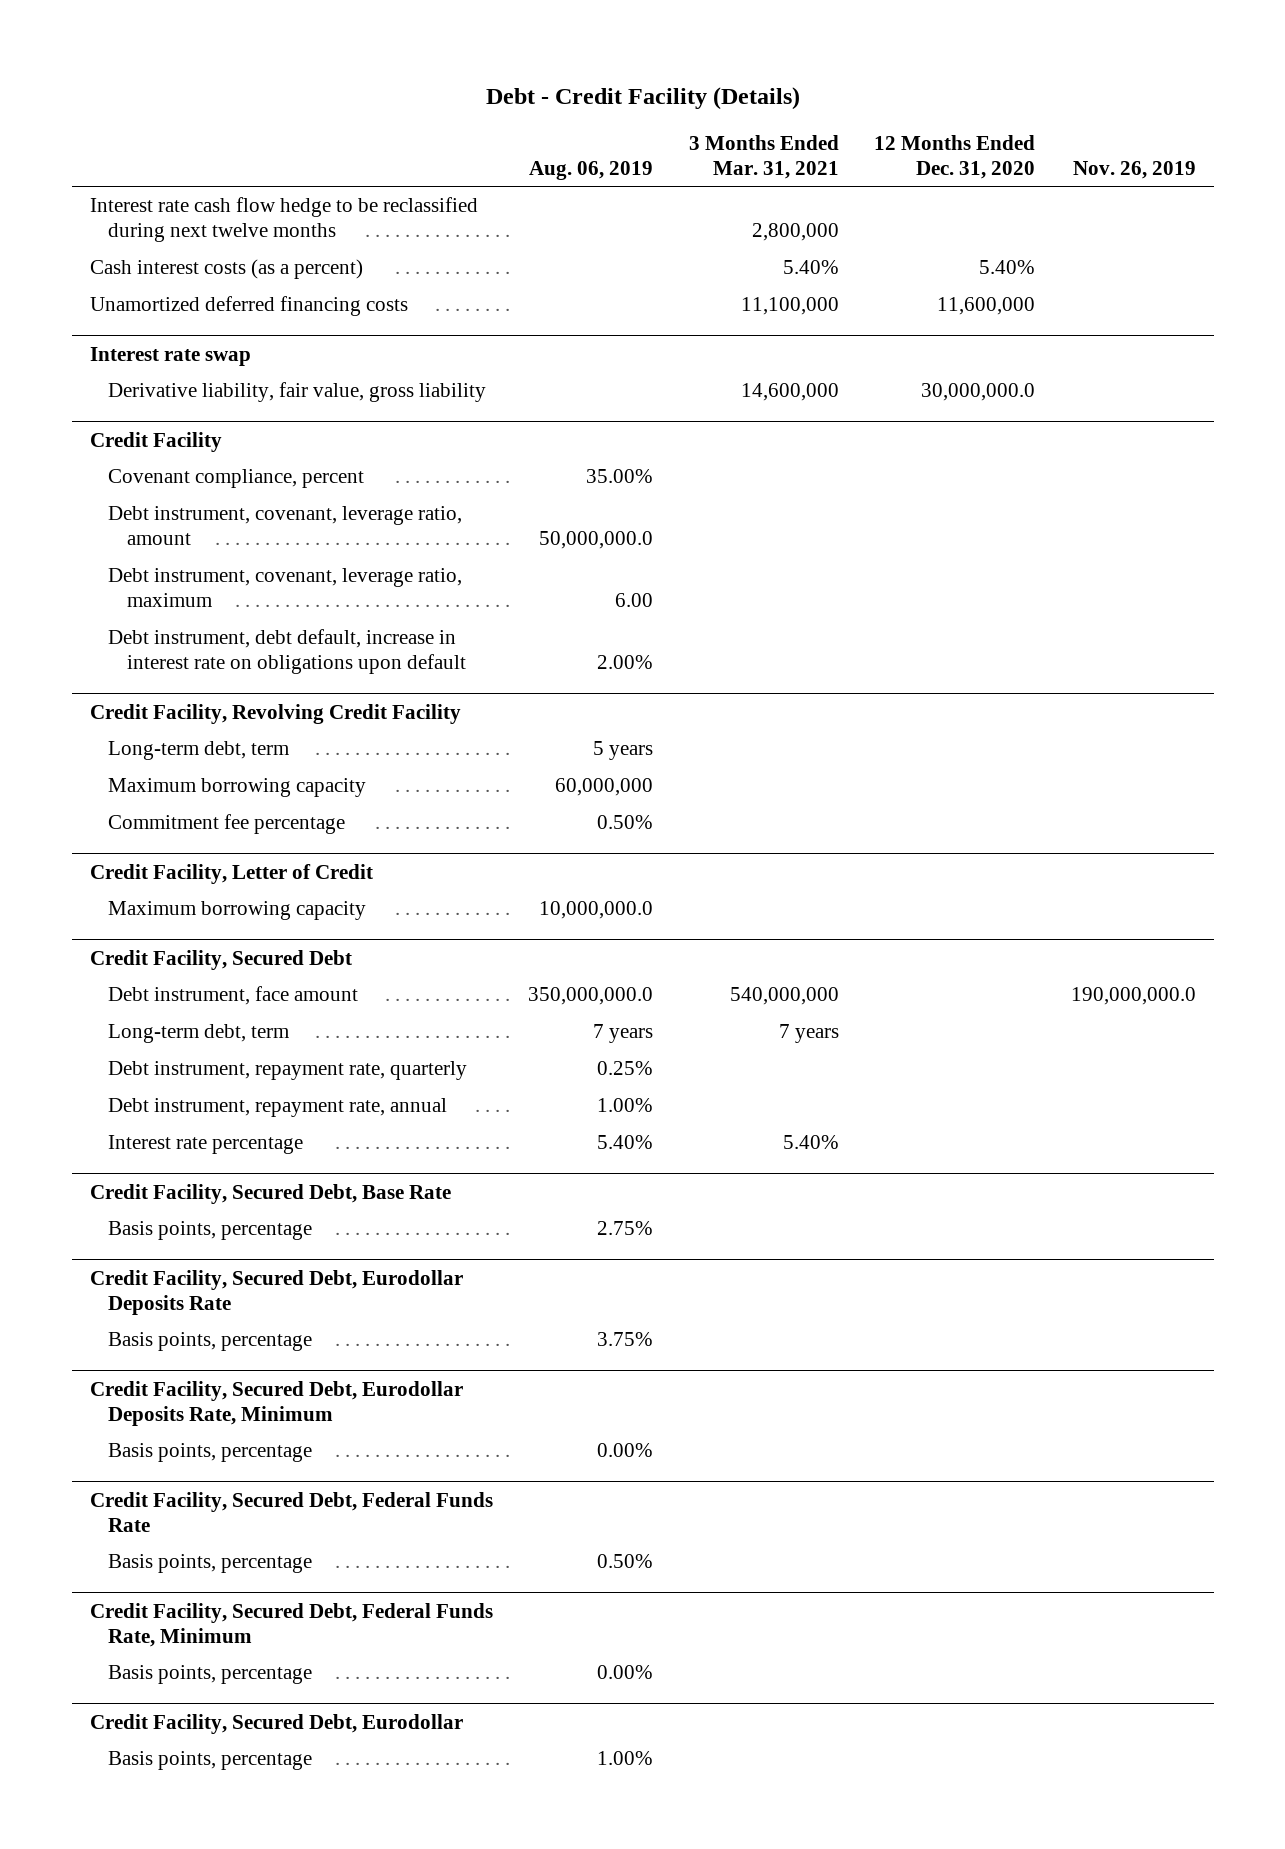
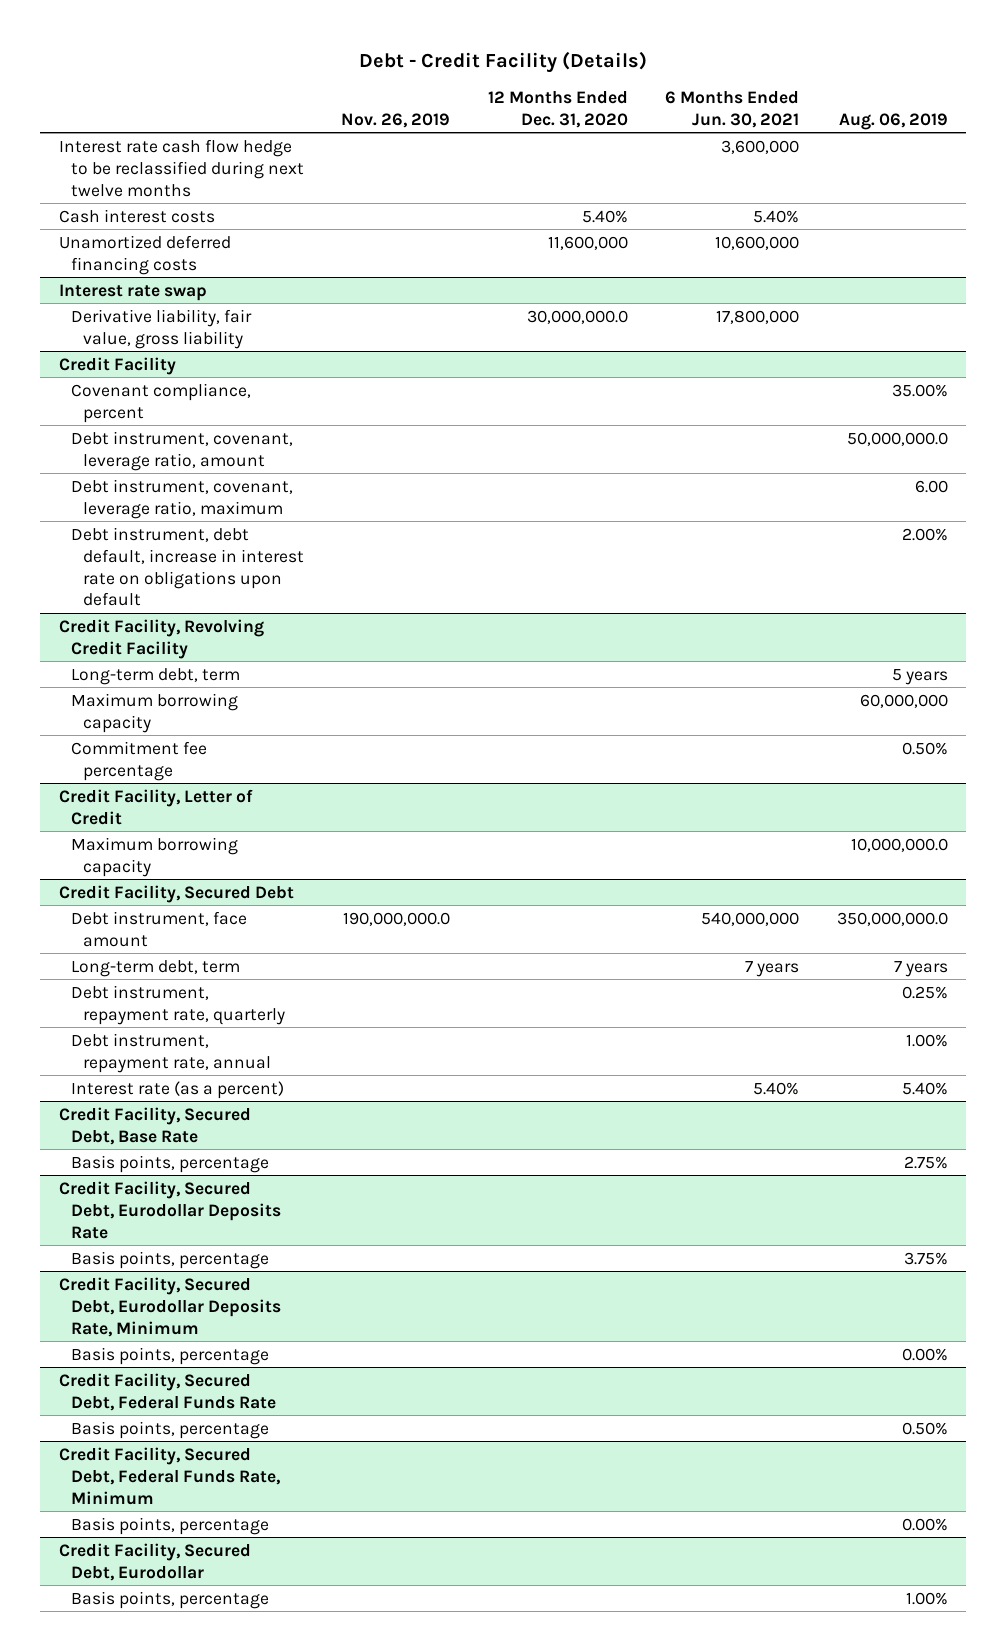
[688,134,839,179] 3 Months Ended Mar. 31, 2021 -> none
none -> [665,90,800,128] 6 Months Ended Jun. 30, 2021
[89,259,363,280] Cash interest costs (as a percent) -> [58,208,215,223] Cash interest costs
[108,1135,304,1155] Interest rate percentage -> [70,1080,284,1099] Interest rate (as a percent)

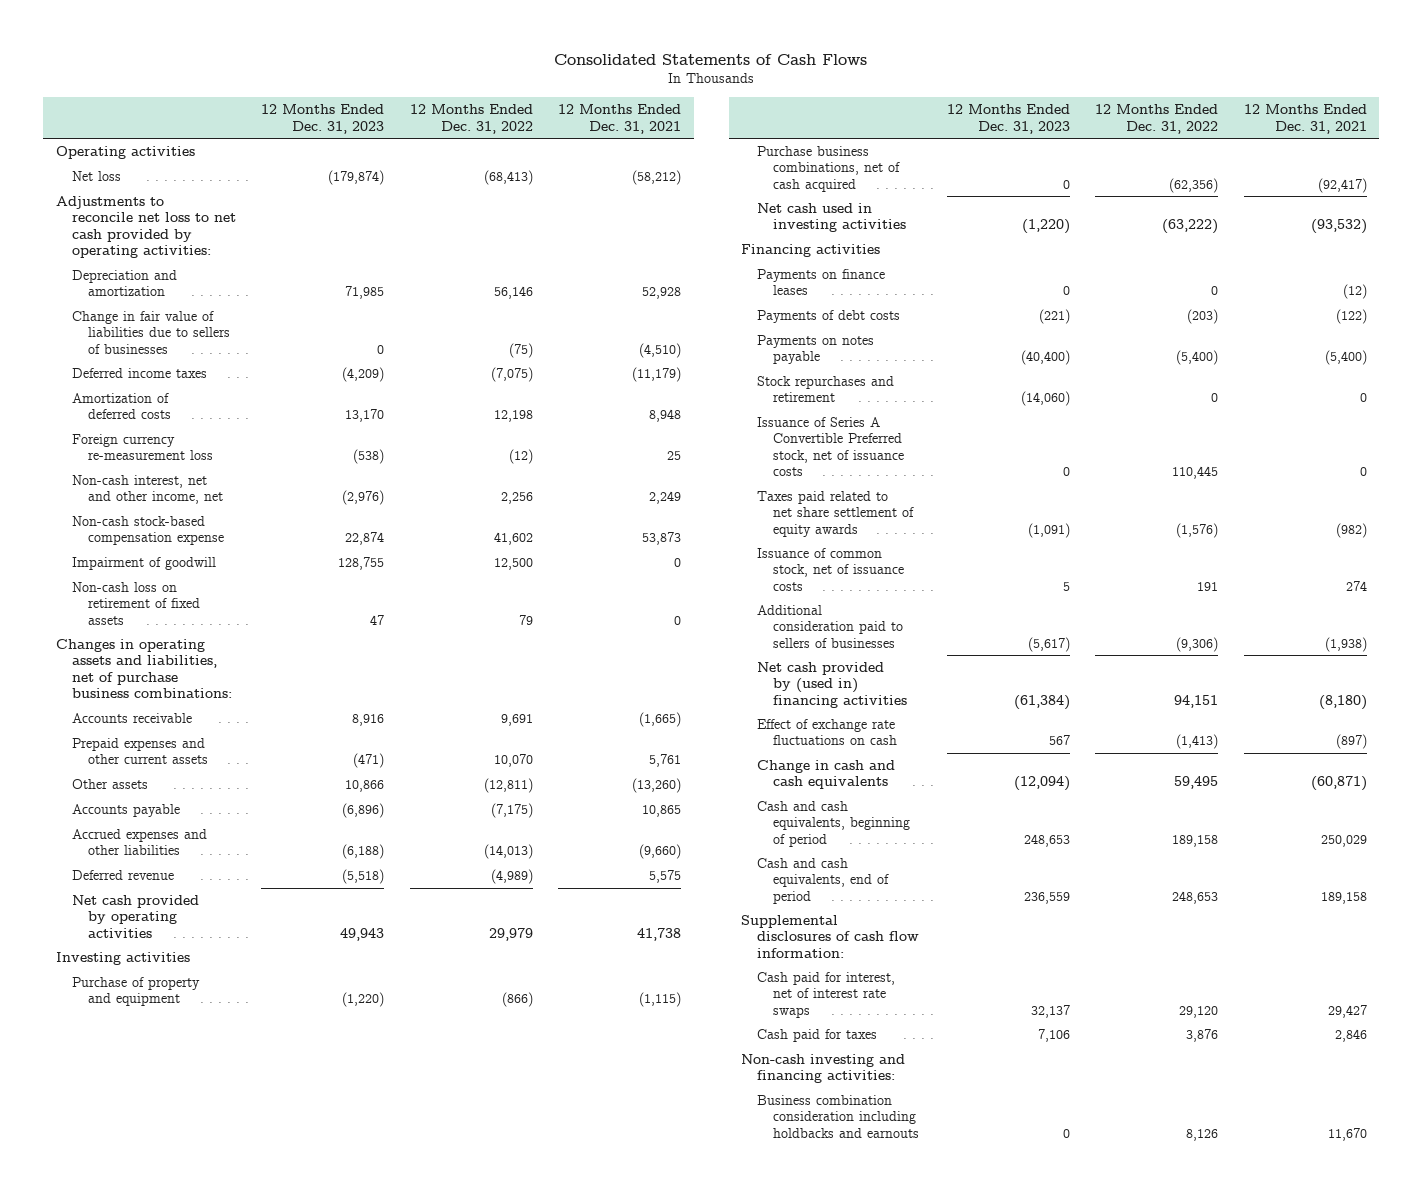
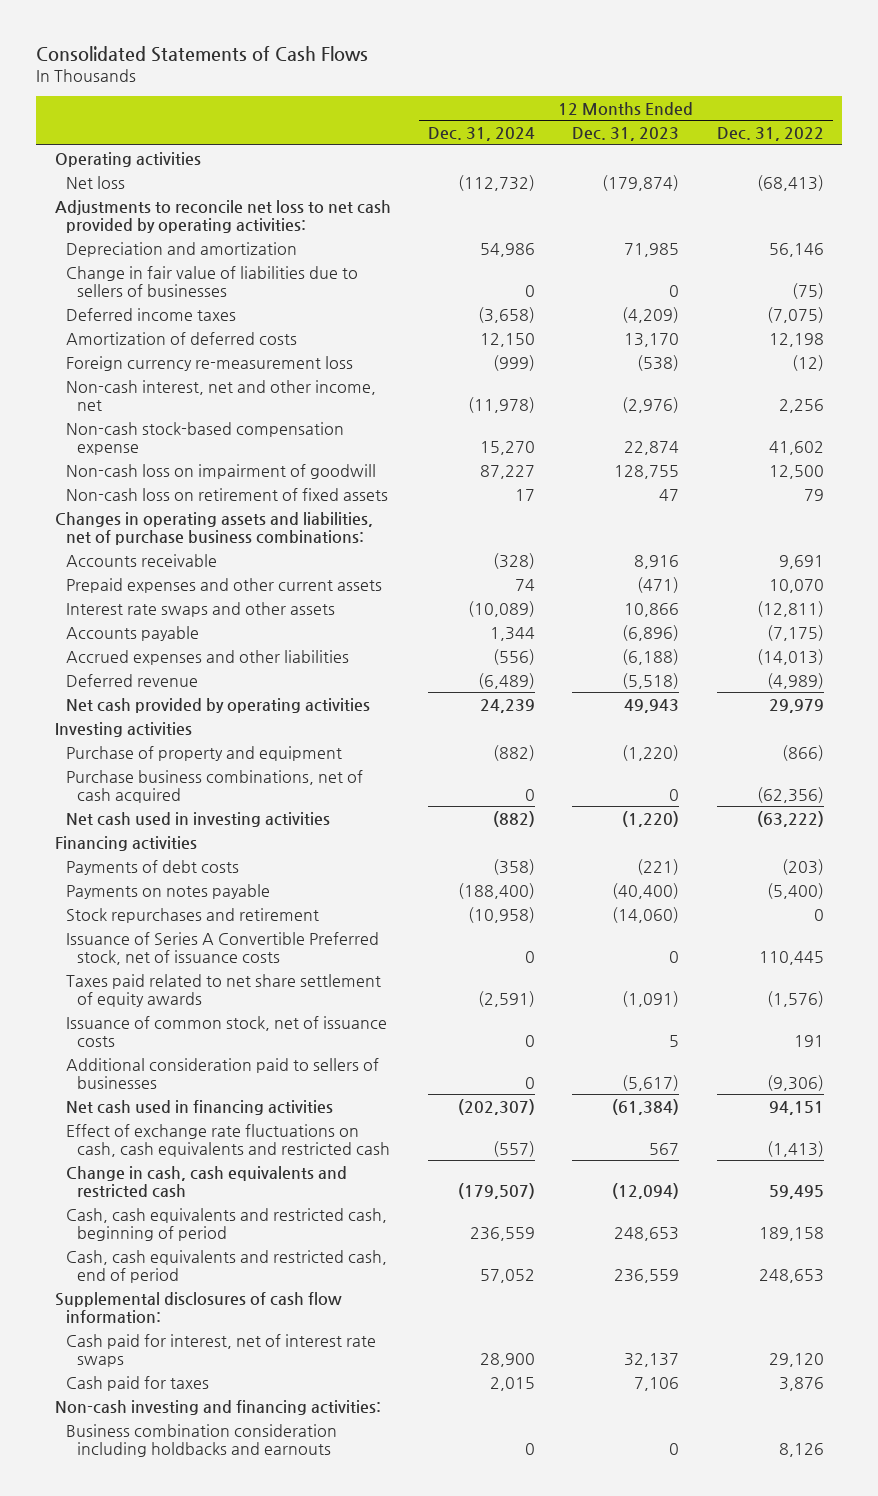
[558,104,682,134] 12 Months Ended Dec. 31, 2021 -> none
none -> [427,127,535,142] Dec. 31, 2024
[71,557,216,571] Impairment of goodwill -> [65,463,376,479] Non-cash loss on impairment of goodwill
[71,779,148,790] Other assets -> [65,601,335,617] Interest rate swaps and other assets
[757,269,886,296] Payments on finance leases -> none
[757,662,907,708] Net cash provided by (used in) financing activities -> [65,1099,333,1115] Net cash used in financing activities
[757,719,897,746] Effect of exchange rate fluctuations on cash -> [65,1123,390,1157] Effect of exchange rate fluctuations on cash, cash equivalents and restricted cash
[757,760,896,790] Change in cash and cash equivalents -> [65,1165,347,1198] Change in cash, cash equivalents and restricted cash
[757,801,910,847] Cash and cash equivalents, beginning of period -> [65,1207,387,1241] Cash, cash equivalents and restricted cash, beginning of period
[757,858,889,904] Cash and cash equivalents, end of period -> [65,1249,387,1283] Cash, cash equivalents and restricted cash, end of period

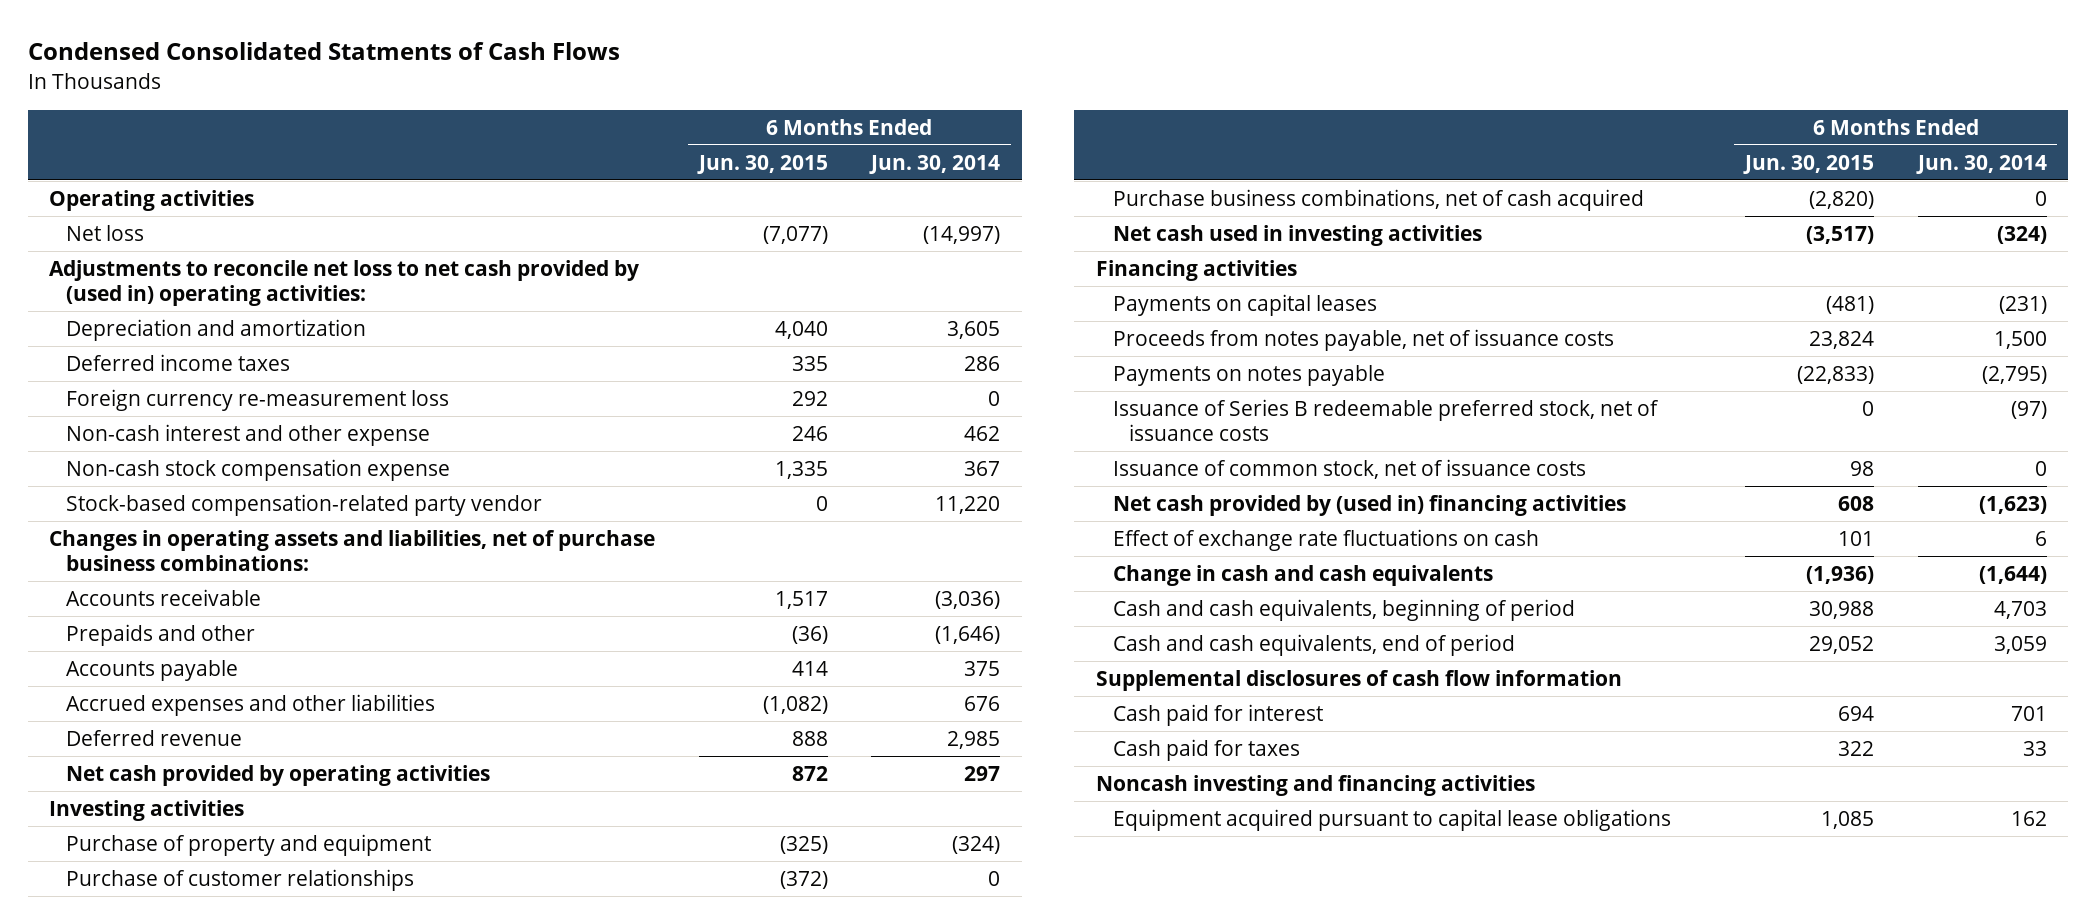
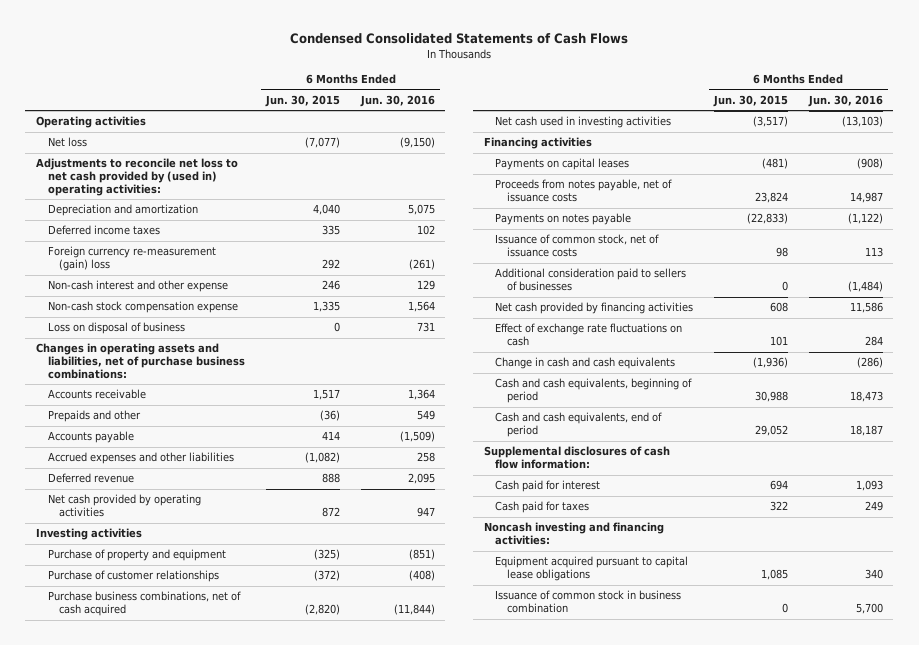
[27,42,620,61] Condensed Consolidated Statments of Cash Flows -> [290,32,629,44] Condensed Consolidated Statements of Cash Flows
[868,154,1000,174] Jun. 30, 2014 -> none
none -> [360,94,436,107] Jun. 30, 2016
[65,388,449,411] Foreign currency re-measurement loss -> [47,246,216,272] Foreign currency re-measurement (gain) loss
[65,493,542,516] Stock-based compensation-related party vendor -> none
none -> [47,322,185,335] Loss on disposal of business
[1112,398,1659,441] Issuance of Series B redeemable preferred stock, net of issuance costs -> none
none -> [495,268,687,292] Additional consideration paid to sellers of businesses
[1112,494,1626,516] Net cash provided by (used in) financing activities -> [495,302,694,315] Net cash provided by financing activities
[1095,669,1622,691] Supplemental disclosures of cash flow information -> [483,446,670,470] Supplemental disclosures of cash flow information:
[1095,774,1535,796] Noncash investing and financing activities -> [483,522,664,546] Noncash investing and financing activities:
none -> [495,590,682,614] Issuance of common stock in business combination

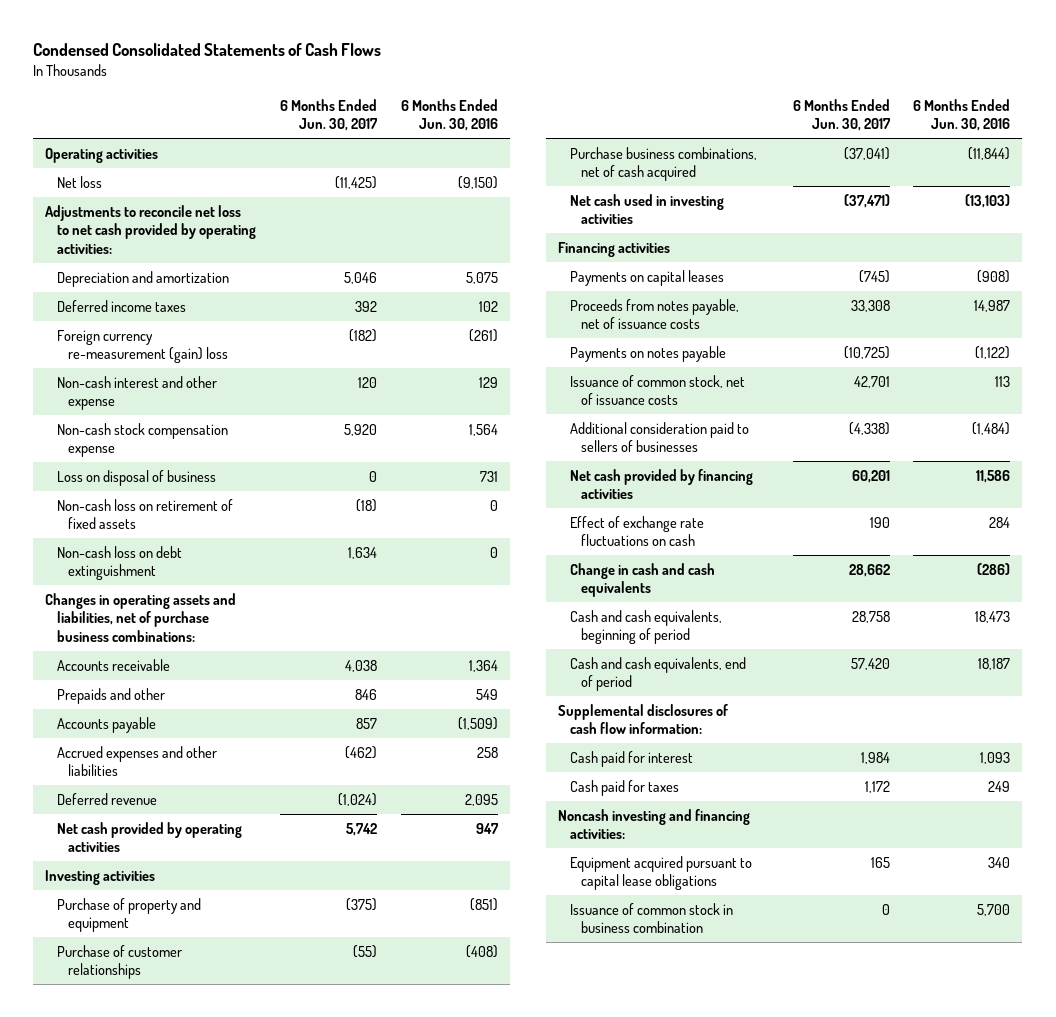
[265,94,341,107] Jun. 30, 2015 -> none
none -> [279,98,378,131] 6 Months Ended Jun. 30, 2017
[35,158,238,197] Adjustments to reconcile net loss to net cash provided by (used in) operating activities: -> [45,204,256,254] Adjustments to reconcile net loss to net cash provided by operating activities:
none -> [56,498,233,530] Non-cash loss on retirement of fixed assets
none -> [56,545,182,581] Non-cash loss on debt extinguishment

